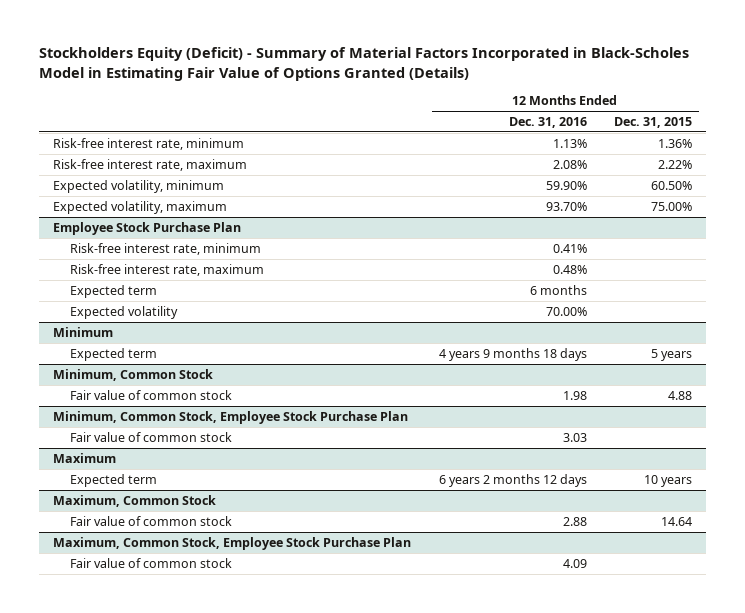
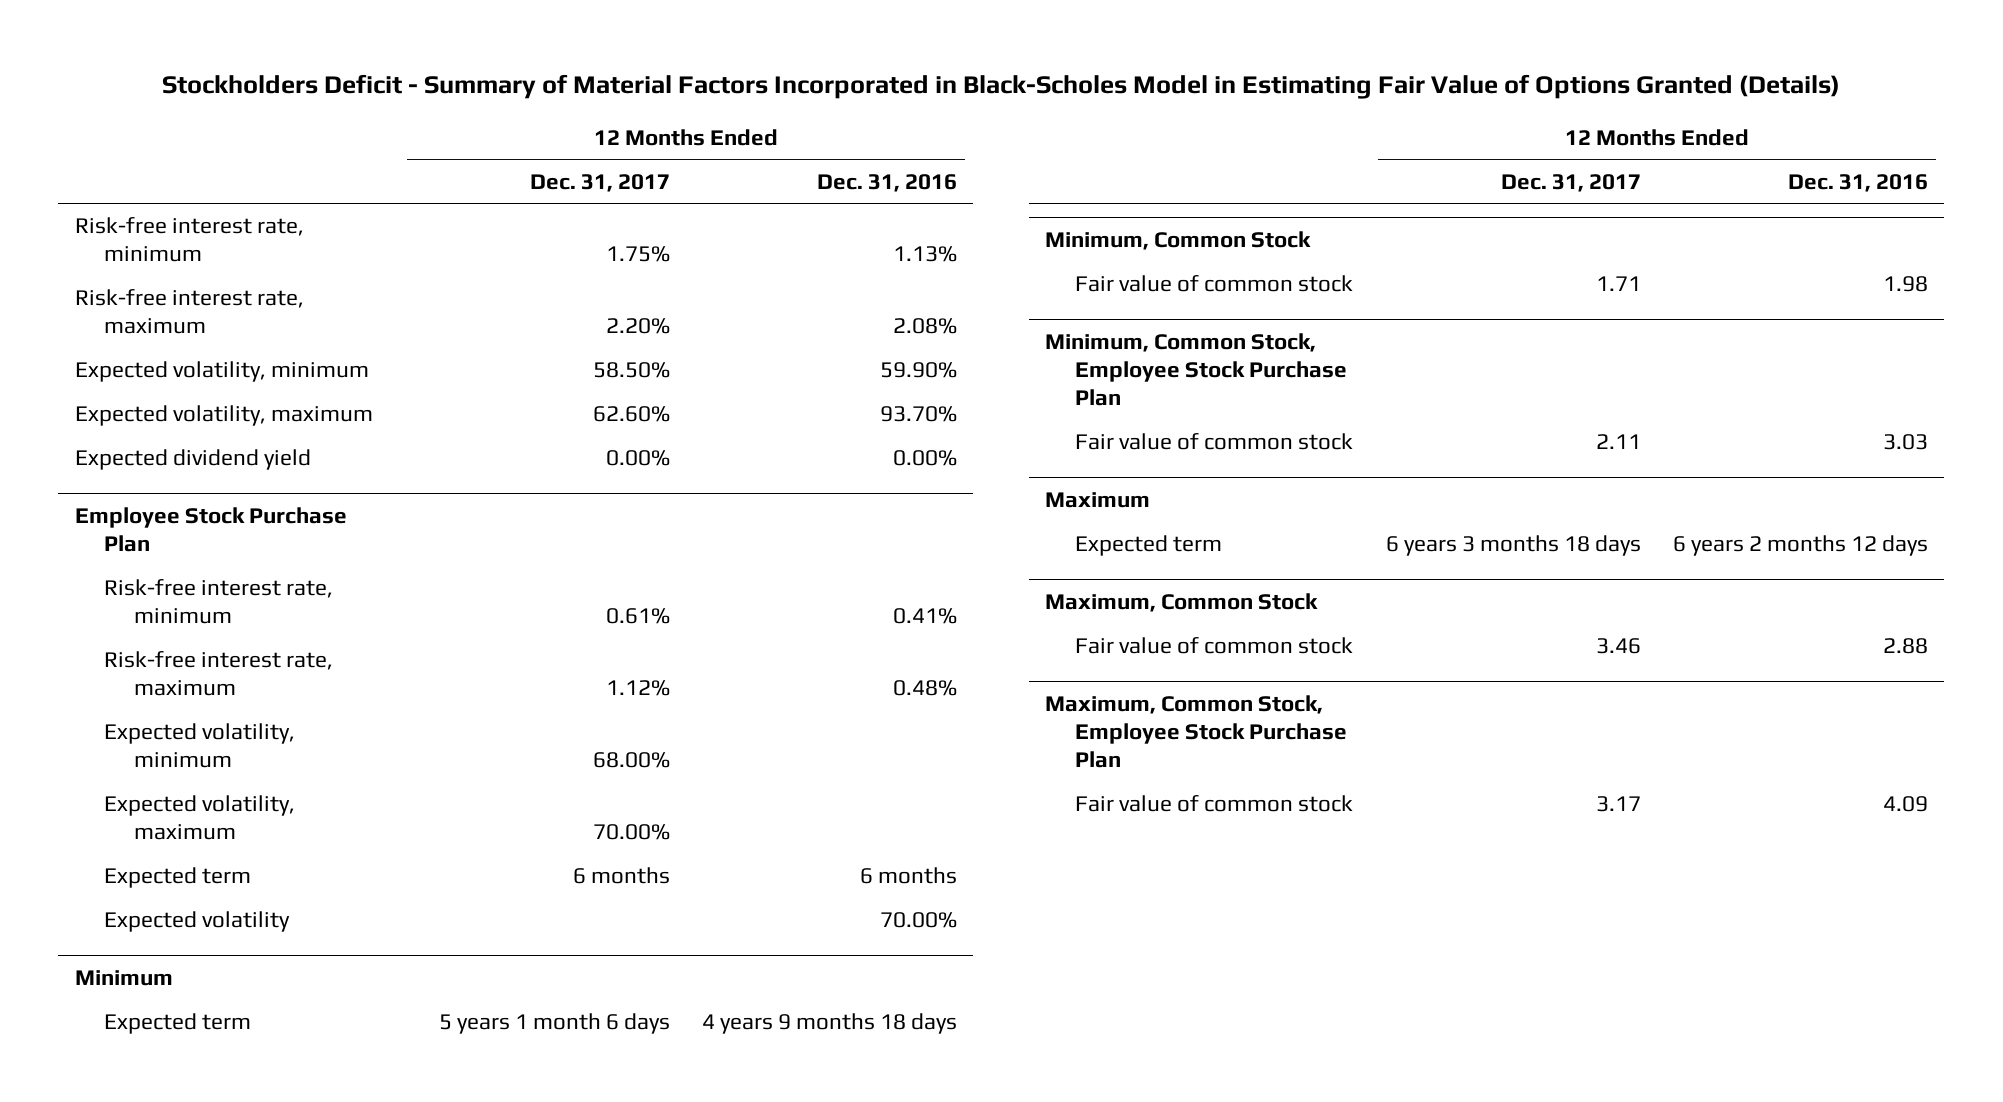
[38,47,689,81] Stockholders Equity (Deficit) - Summary of Material Factors Incorporated in Black-Scholes Model in Estimating Fair Value of Options Granted (Details) -> [162,74,1841,100] Stockholders Deficit - Summary of Material Factors Incorporated in Black-Scholes Model in Estimating Fair Value of Options Granted (Details)
[614,117,693,129] Dec. 31, 2015 -> none
none -> [529,173,670,192] Dec. 31, 2017
none -> [74,449,311,471] Expected dividend yield
none -> [104,723,296,769] Expected volatility, minimum
none -> [104,795,296,841] Expected volatility, maximum

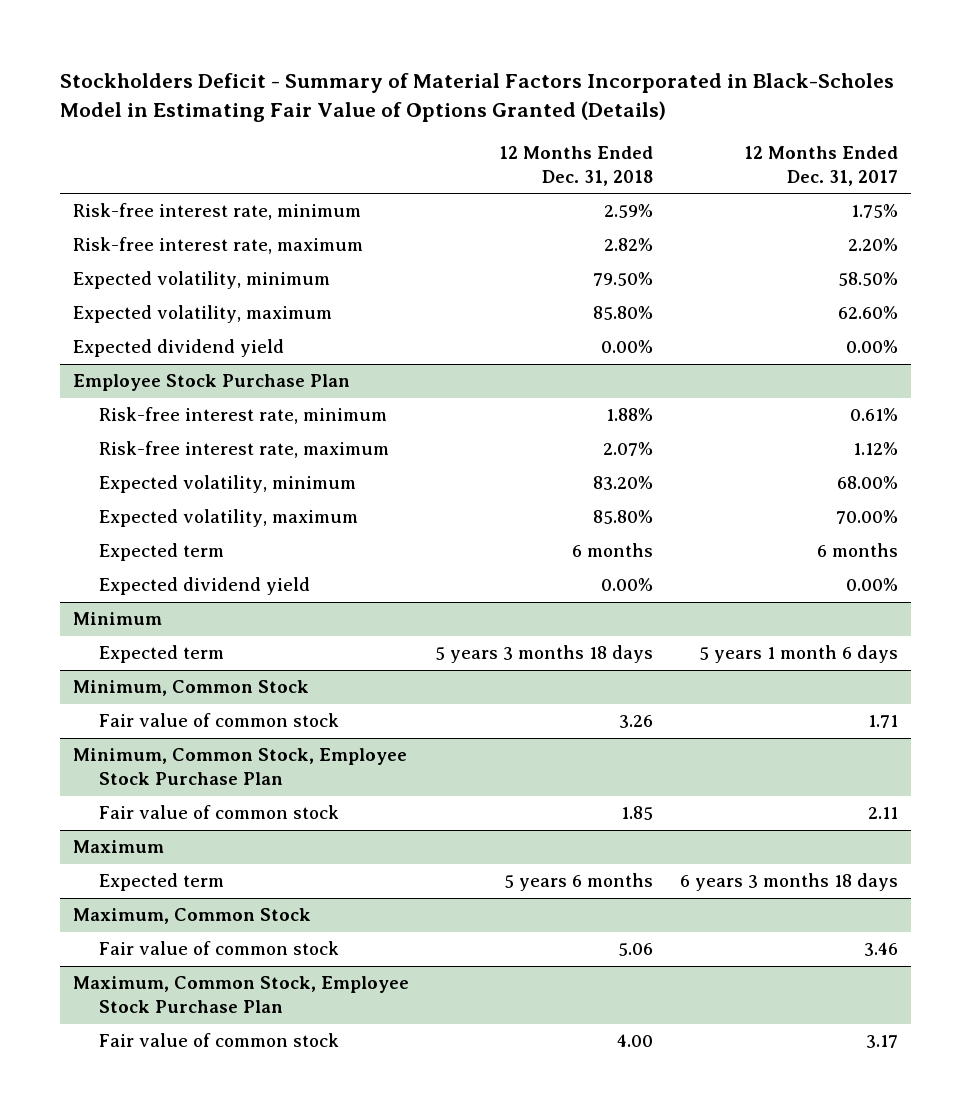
[817,173,958,192] Dec. 31, 2016 -> none
none -> [499,146,654,186] 12 Months Ended Dec. 31, 2018
[104,911,291,933] Expected volatility -> none
none -> [99,577,311,596] Expected dividend yield

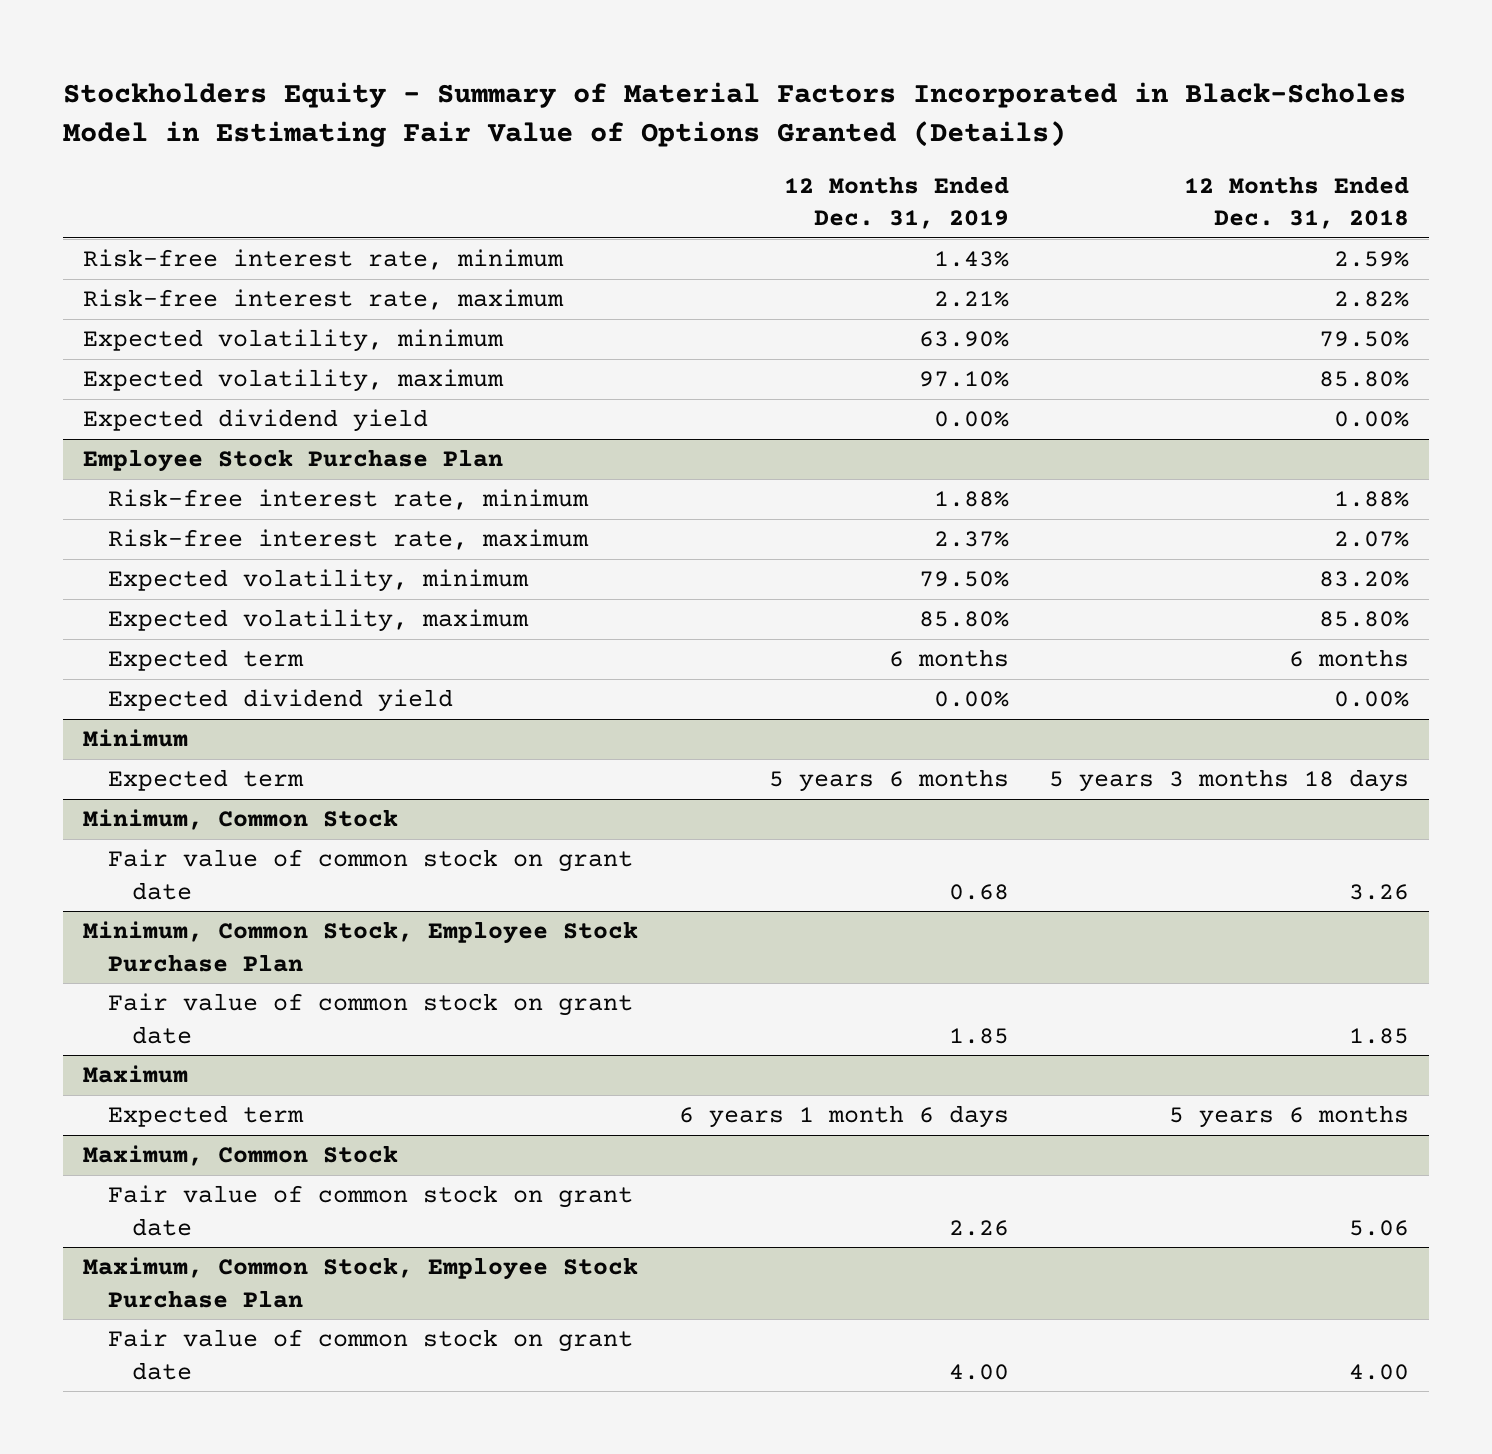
[59,73,894,123] Stockholders Deficit - Summary of Material Factors Incorporated in Black-Scholes Model in Estimating Fair Value of Options Granted (Details) -> [62,81,1406,147] Stockholders Equity - Summary of Material Factors Incorporated in Black-Scholes Model in Estimating Fair Value of Options Granted (Details)
[743,146,898,186] 12 Months Ended Dec. 31, 2017 -> none
none -> [783,175,1009,230] 12 Months Ended Dec. 31, 2019
[99,713,340,728] Fair value of common stock -> [107,849,633,900] Fair value of common stock on grant date
[99,805,340,820] Fair value of common stock -> [107,993,633,1044] Fair value of common stock on grant date
[99,941,340,956] Fair value of common stock -> [107,1185,633,1236] Fair value of common stock on grant date
[99,1033,340,1048] Fair value of common stock -> [107,1329,633,1380] Fair value of common stock on grant date

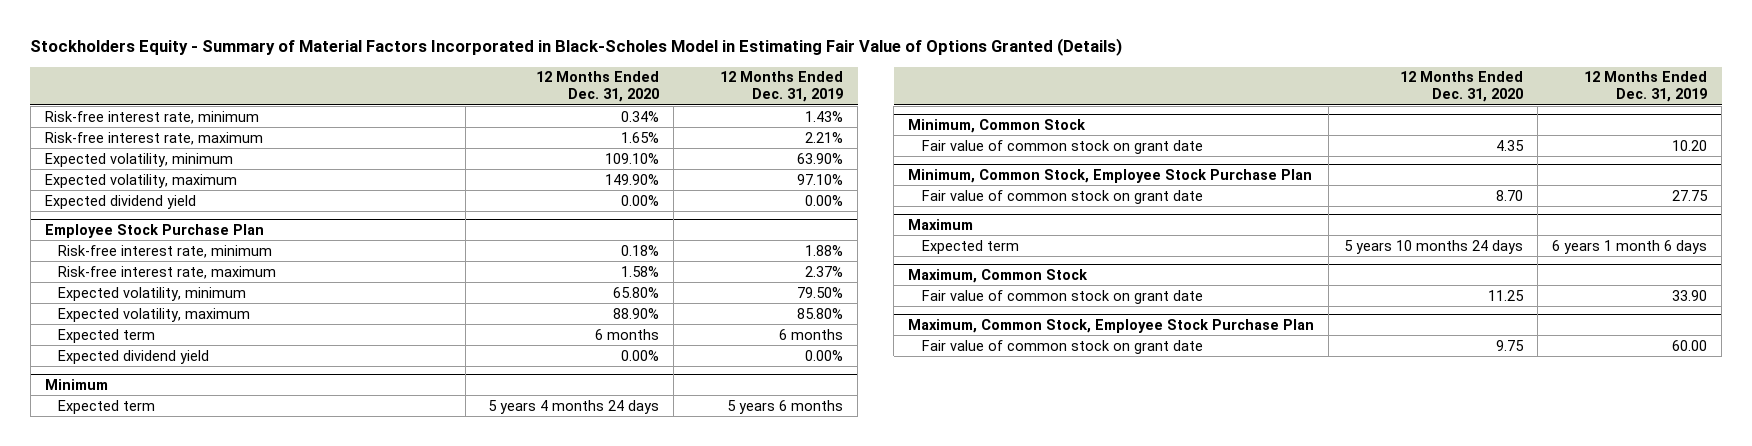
[1183,175,1409,230] 12 Months Ended Dec. 31, 2018 -> none
none -> [536,71,660,103] 12 Months Ended Dec. 31, 2020
[948,883,1009,900] 0.68 -> [1671,139,1707,151] 10.20
[948,1027,1009,1044] 1.85 -> [1671,189,1708,201] 27.75
[948,1219,1009,1236] 2.26 -> [1671,289,1707,301] 33.90
[948,1363,1009,1380] 4.00 -> [1671,339,1707,351] 60.00

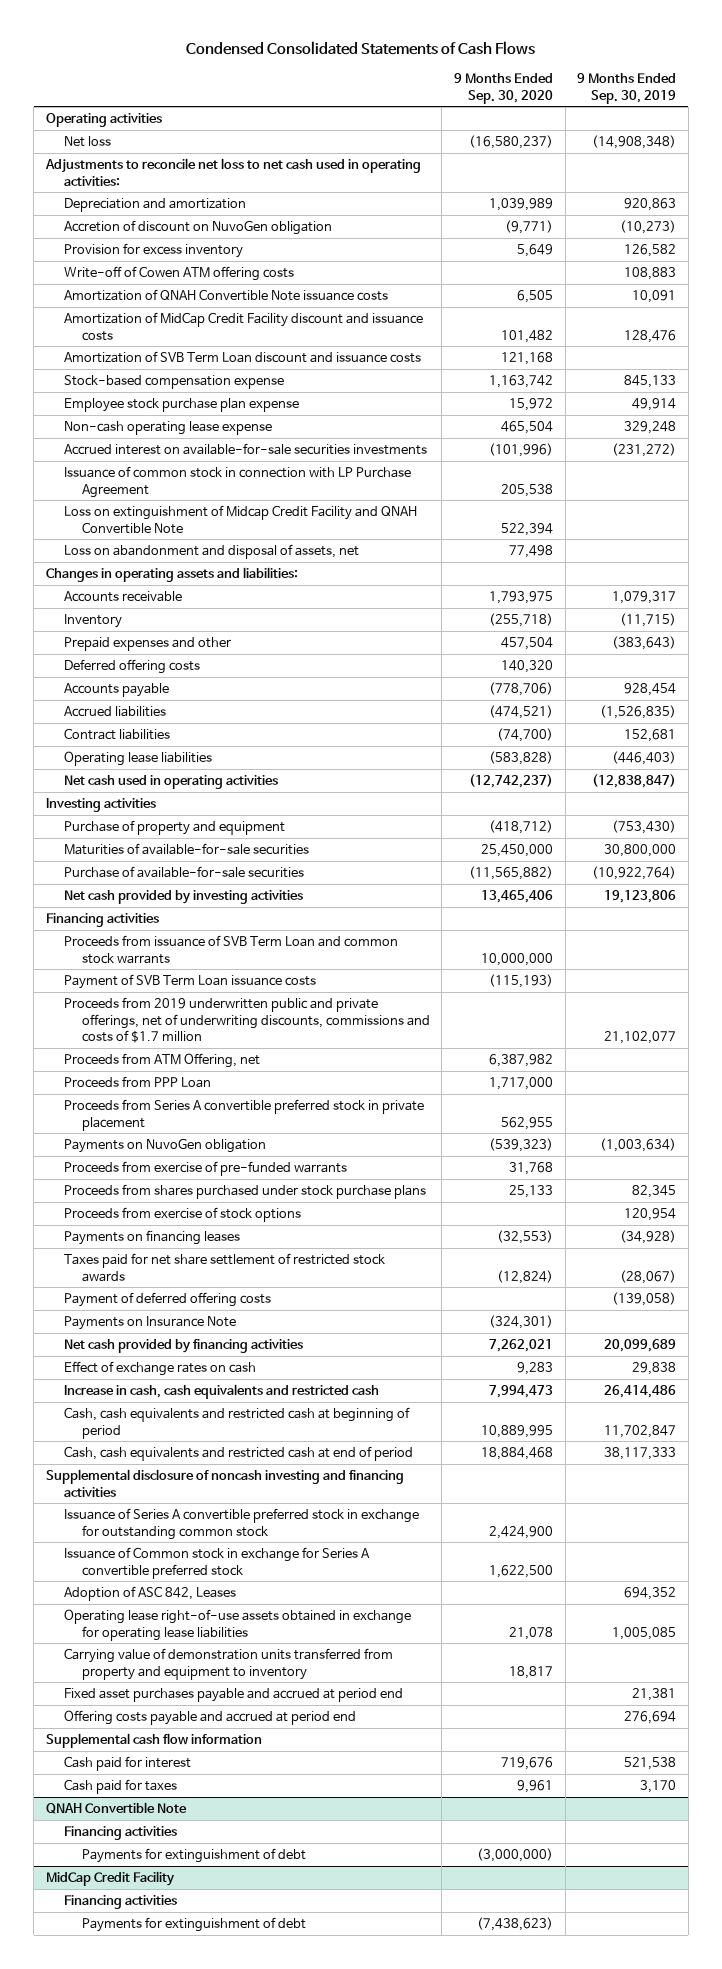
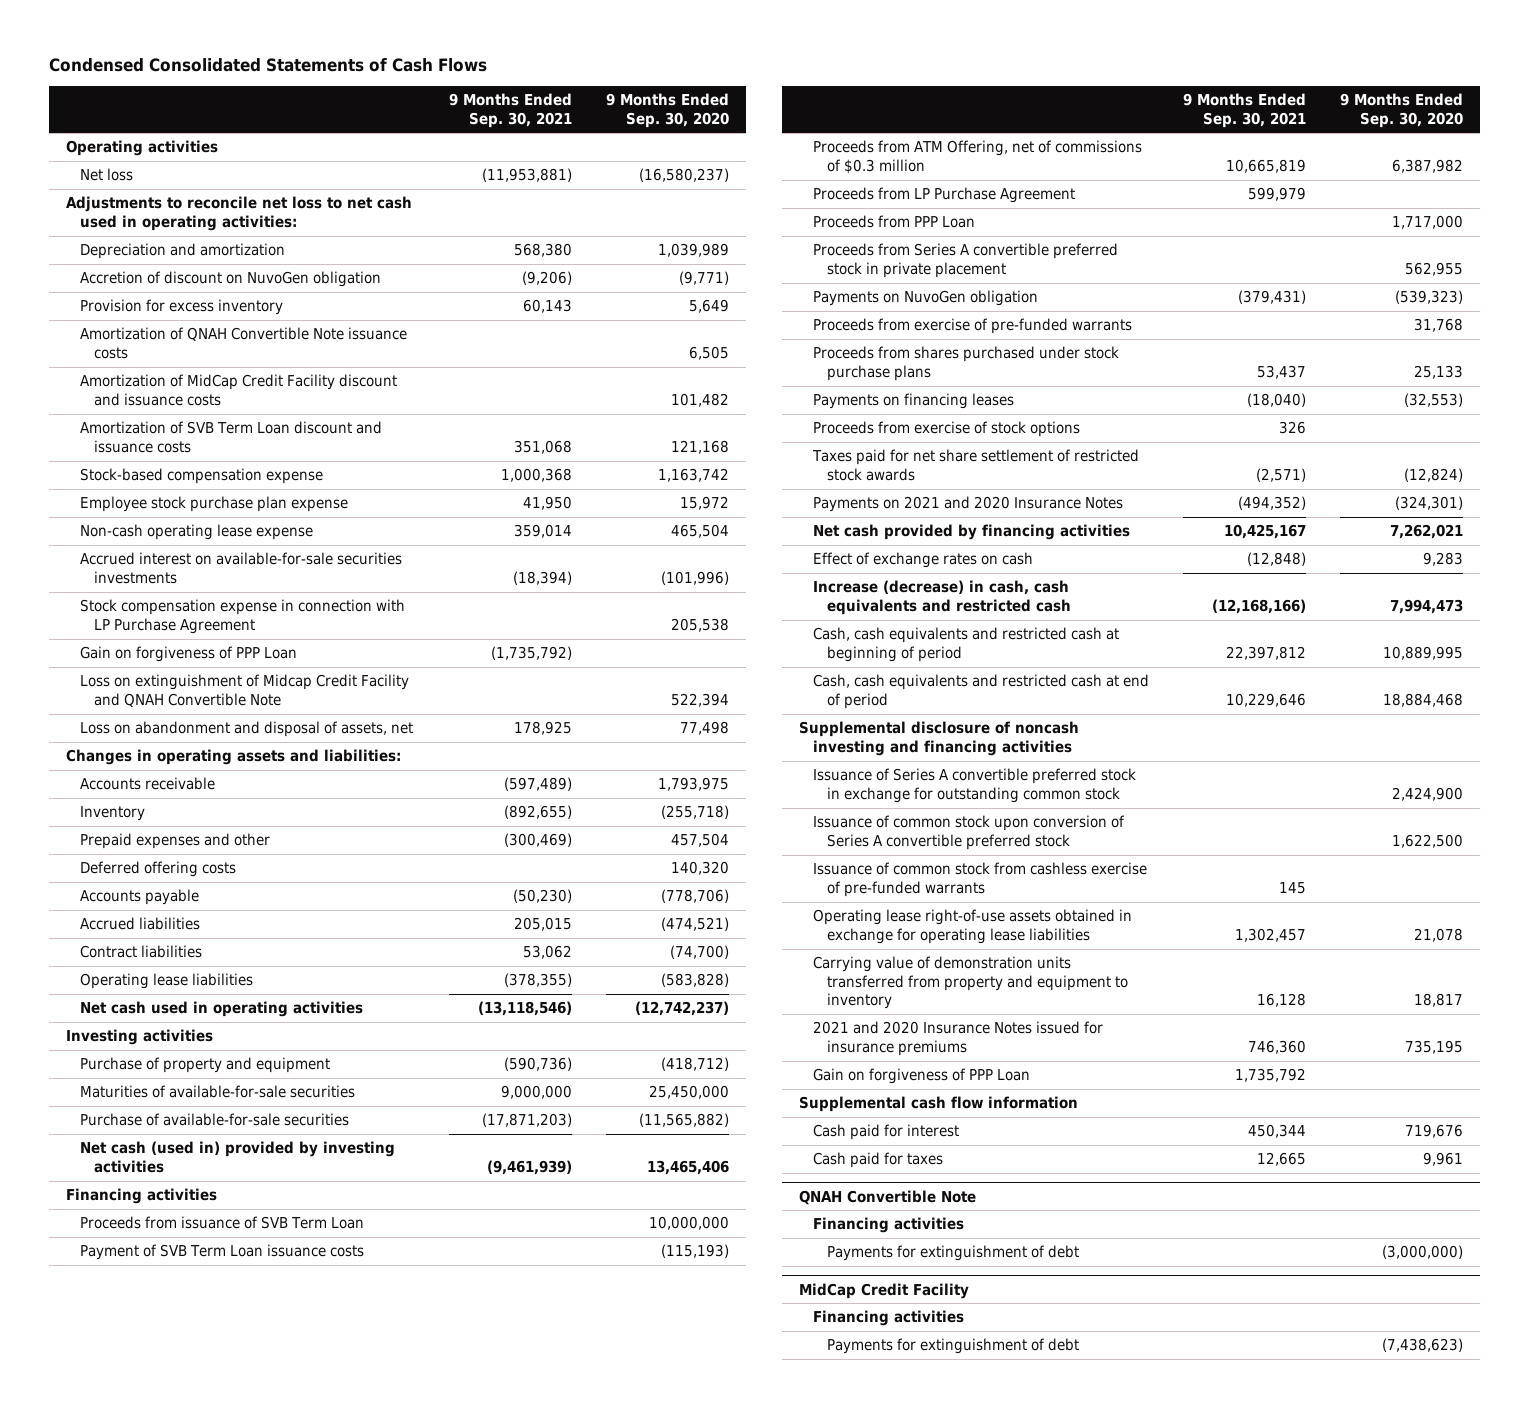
[577,73,677,104] 9 Months Ended Sep. 30, 2019 -> none
none -> [449,93,573,128] 9 Months Ended Sep. 30, 2021
[63,266,294,282] Write-off of Cowen ATM offering costs -> none
[63,466,411,498] Issuance of common stock in connection with LP Purchase Agreement -> [79,599,405,634] Stock compensation expense in connection with LP Purchase Agreement
none -> [79,646,297,663] Gain on forgiveness of PPP Loan
[63,890,303,905] Net cash provided by investing activities -> [79,1141,395,1173] Net cash (used in) provided by investing activities
[63,935,398,964] Proceeds from issuance of SVB Term Loan and common stock warrants -> [79,1216,364,1230] Proceeds from issuance of SVB Term Loan
[63,997,430,1043] Proceeds from 2019 underwritten public and private offerings, net of underwriting discounts, commissions and costs of $1.7 million -> none
[63,1053,260,1069] Proceeds from ATM Offering, net -> [813,140,1143,174] Proceeds from ATM Offering, net of commissions of $0.3 million
none -> [813,187,1076,204] Proceeds from LP Purchase Agreement
[63,1207,301,1223] Proceeds from exercise of stock options -> [813,421,1081,438] Proceeds from exercise of stock options
[63,1292,271,1308] Payment of deferred offering costs -> none
[63,1316,236,1331] Payments on Insurance Note -> [813,496,1124,513] Payments on 2021 and 2020 Insurance Notes
[63,1384,379,1400] Increase in cash, cash equivalents and restricted cash -> [813,580,1072,615] Increase (decrease) in cash, cash equivalents and restricted cash
[63,1586,236,1602] Adoption of ASC 842, Leases -> none
[63,1547,370,1579] Issuance of Common stock in exchange for Series A convertible preferred stock -> [813,815,1126,850] Issuance of common stock upon conversion of Series A convertible preferred stock
none -> [813,862,1148,897] Issuance of common stock from cashless exercise of pre-funded warrants
[63,1688,403,1703] Fixed asset purchases payable and accrued at period end -> none
[63,1710,356,1726] Offering costs payable and accrued at period end -> none
none -> [813,1021,1104,1056] 2021 and 2020 Insurance Notes issued for insurance premiums
none -> [813,1068,1031,1085] Gain on forgiveness of PPP Loan

